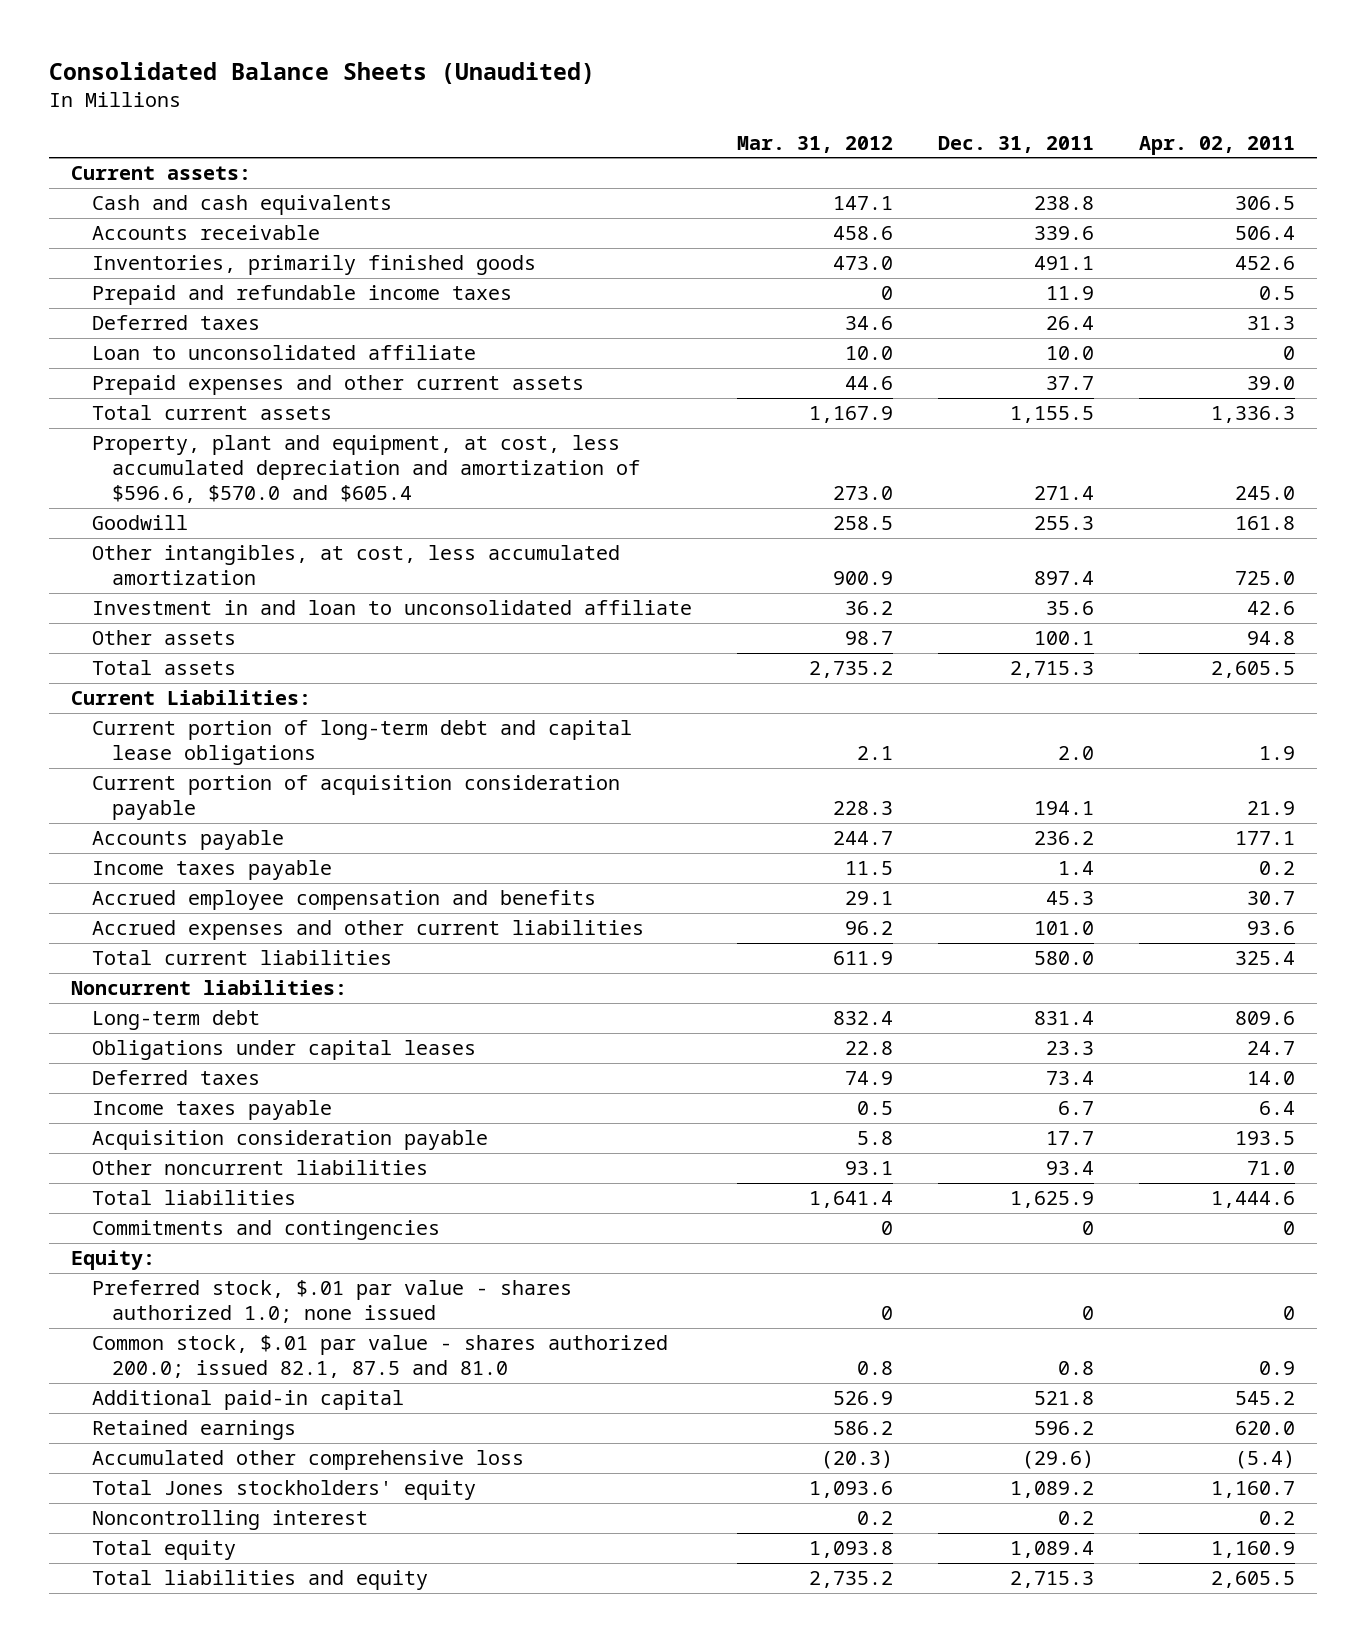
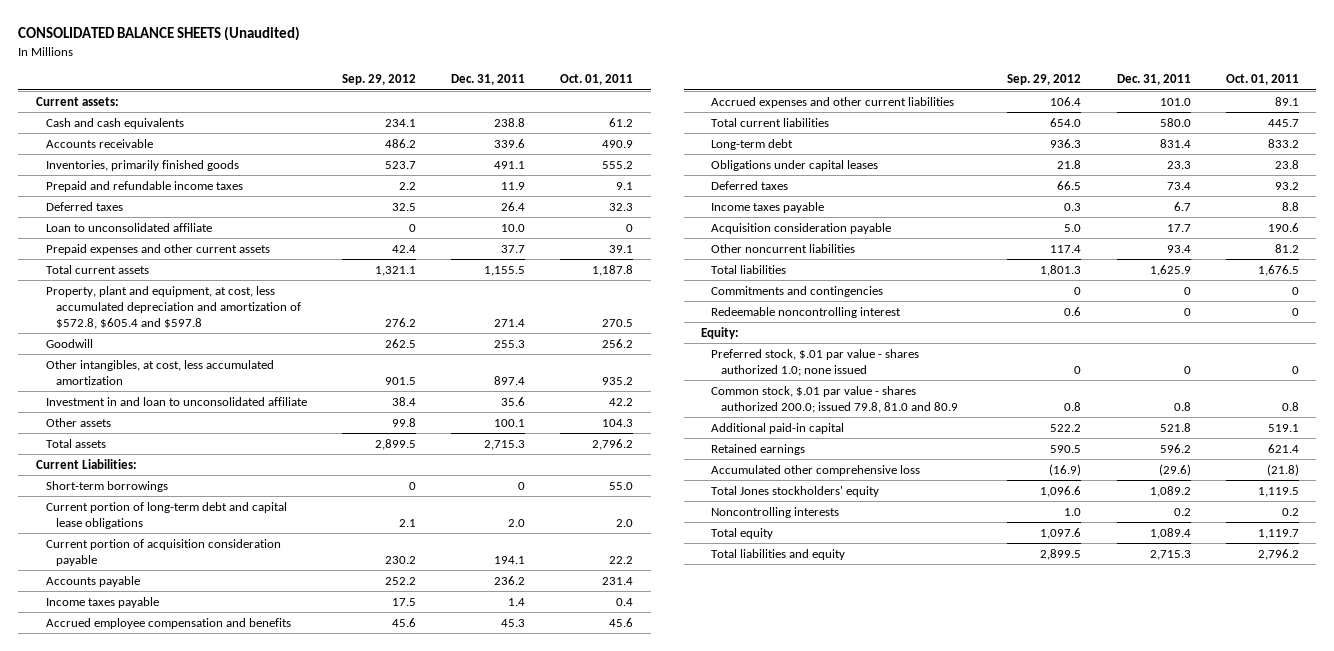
[48,61,595,84] Consolidated Balance Sheets (Unaudited) -> [18,26,301,42] CONSOLIDATED BALANCE SHEETS (Unaudited)
[736,135,893,153] Mar. 31, 2012 -> none
[1138,135,1295,155] Apr. 02, 2011 -> none
none -> [341,74,416,86] Sep. 29, 2012
none -> [560,74,634,86] Oct. 01, 2011
[91,435,641,503] Property, plant and equipment, at cost, less accumulated depreciation and amortization of $596.6, $570.0 and $605.4 -> [45,285,301,330] Property, plant and equipment, at cost, less accumulated depreciation and amortization of $572.8, $605.4 and $597.8
none -> [45,480,168,492] Short-term borrowings
[71,980,348,996] Noncurrent liabilities: -> none
none -> [711,306,902,318] Redeemable noncontrolling interest
[91,1335,668,1379] Common stock, $.01 par value - shares authorized 200.0; issued 82.1, 87.5 and 81.0 -> [711,385,958,413] Common stock, $.01 par value - shares authorized 200.0; issued 79.8, 81.0 and 80.9
[91,1510,368,1531] Noncontrolling interest -> [711,506,840,518] Noncontrolling interests

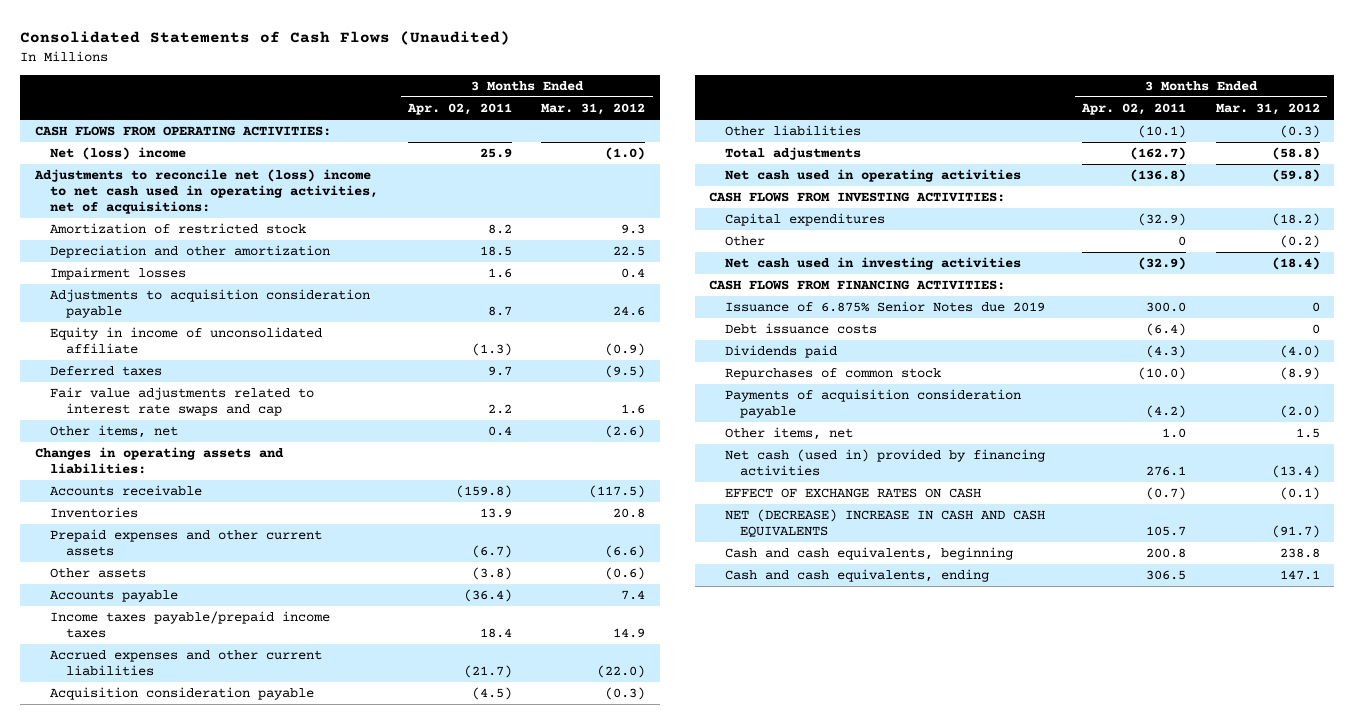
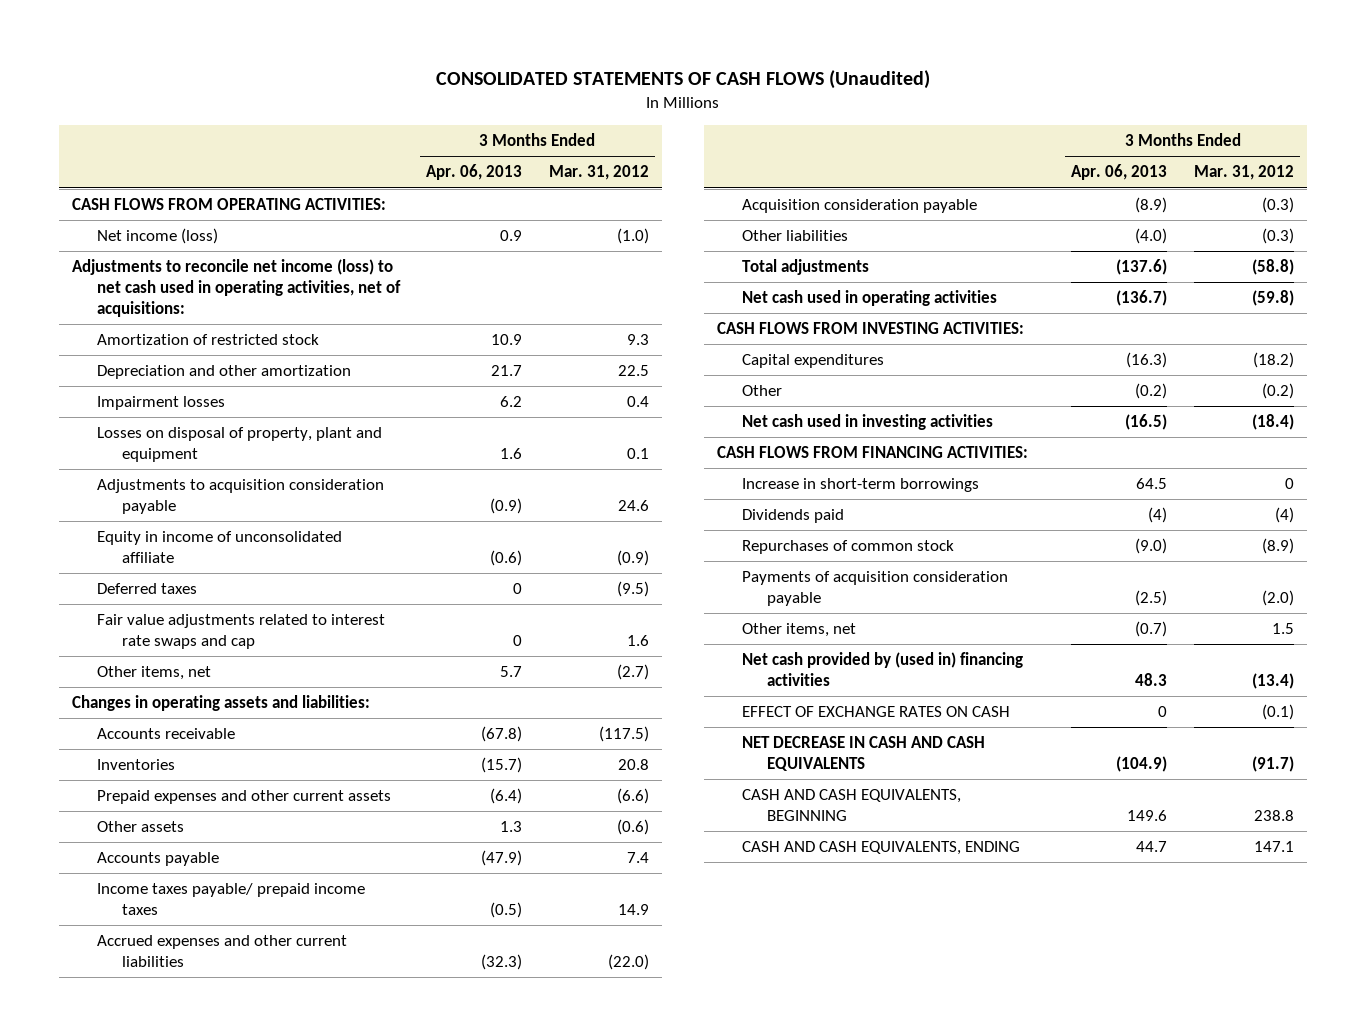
[20,30,511,45] Consolidated Statements of Cash Flows (Unaudited) -> [435,70,930,90] CONSOLIDATED STATEMENTS OF CASH FLOWS (Unaudited)
[406,103,512,116] Apr. 02, 2011 -> none
none -> [426,164,523,181] Apr. 06, 2013
[50,147,187,161] Net (loss) income -> [96,228,218,245] Net income (loss)
[34,169,379,215] Adjustments to reconcile net (loss) income to net cash used in operating activities, net of acquisitions: -> [72,259,401,317] Adjustments to reconcile net income (loss) to net cash used in operating activities, net of acquisitions:
none -> [96,427,382,462] Losses on disposal of property, plant and equipment
[605,425,646,439] (2.6) -> [616,664,649,681] (2.7)
[50,611,331,639] Income taxes payable/prepaid income taxes -> [96,883,365,915] Income taxes payable/ prepaid income taxes
[724,301,1045,313] Issuance of 6.875% Senior Notes due 2019 -> none
[724,323,877,335] Debt issuance costs -> none
none -> [742,478,980,493] Increase in short-term borrowings
[1279,345,1320,359] (4.0) -> [1274,507,1294,524] (4)
[724,449,1045,477] Net cash (used in) provided by financing activities -> [742,652,1024,686] Net cash provided by (used in) financing activities
[724,509,1045,538] NET (DECREASE) INCREASE IN CASH AND CASH EQUIVALENTS -> [742,736,986,771] NET DECREASE IN CASH AND CASH EQUIVALENTS
[724,547,1013,561] Cash and cash equivalents, beginning -> [742,789,962,821] CASH AND CASH EQUIVALENTS, BEGINNING
[724,569,989,583] Cash and cash equivalents, ending -> [742,841,1021,856] CASH AND CASH EQUIVALENTS, ENDING

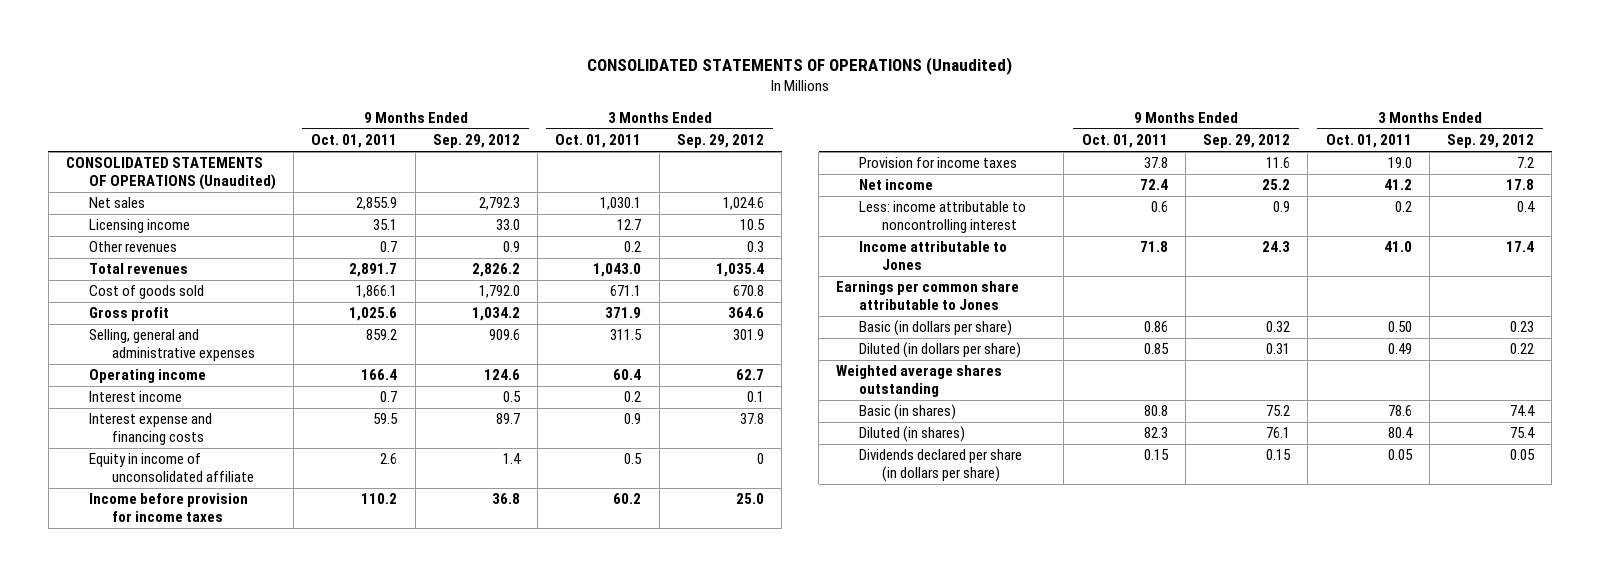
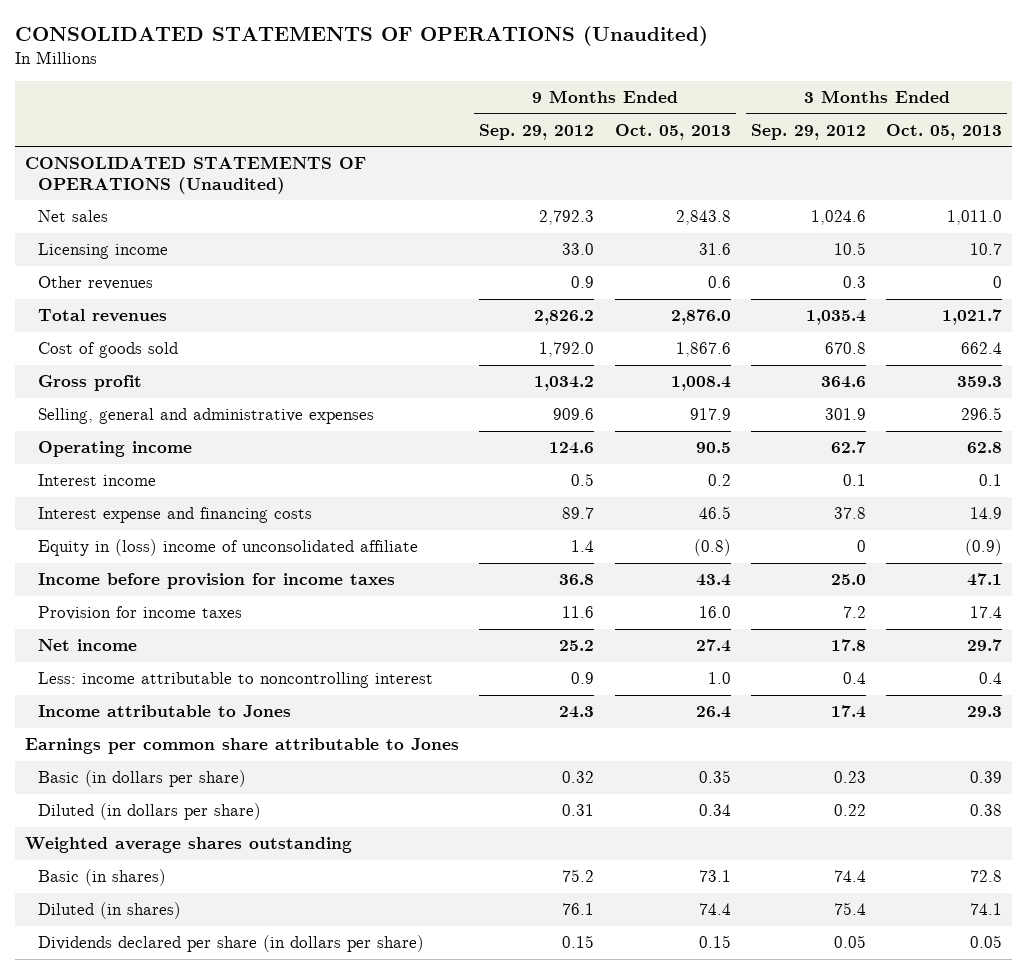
[311,134,398,149] Oct. 01, 2011 -> none
[555,134,642,149] Oct. 01, 2011 -> none
none -> [614,123,731,140] Oct. 05, 2013
none -> [886,123,1003,140] Oct. 05, 2013
[88,453,254,483] Equity in income of unconsolidated affiliate -> [38,539,419,557] Equity in (loss) income of unconsolidated affiliate

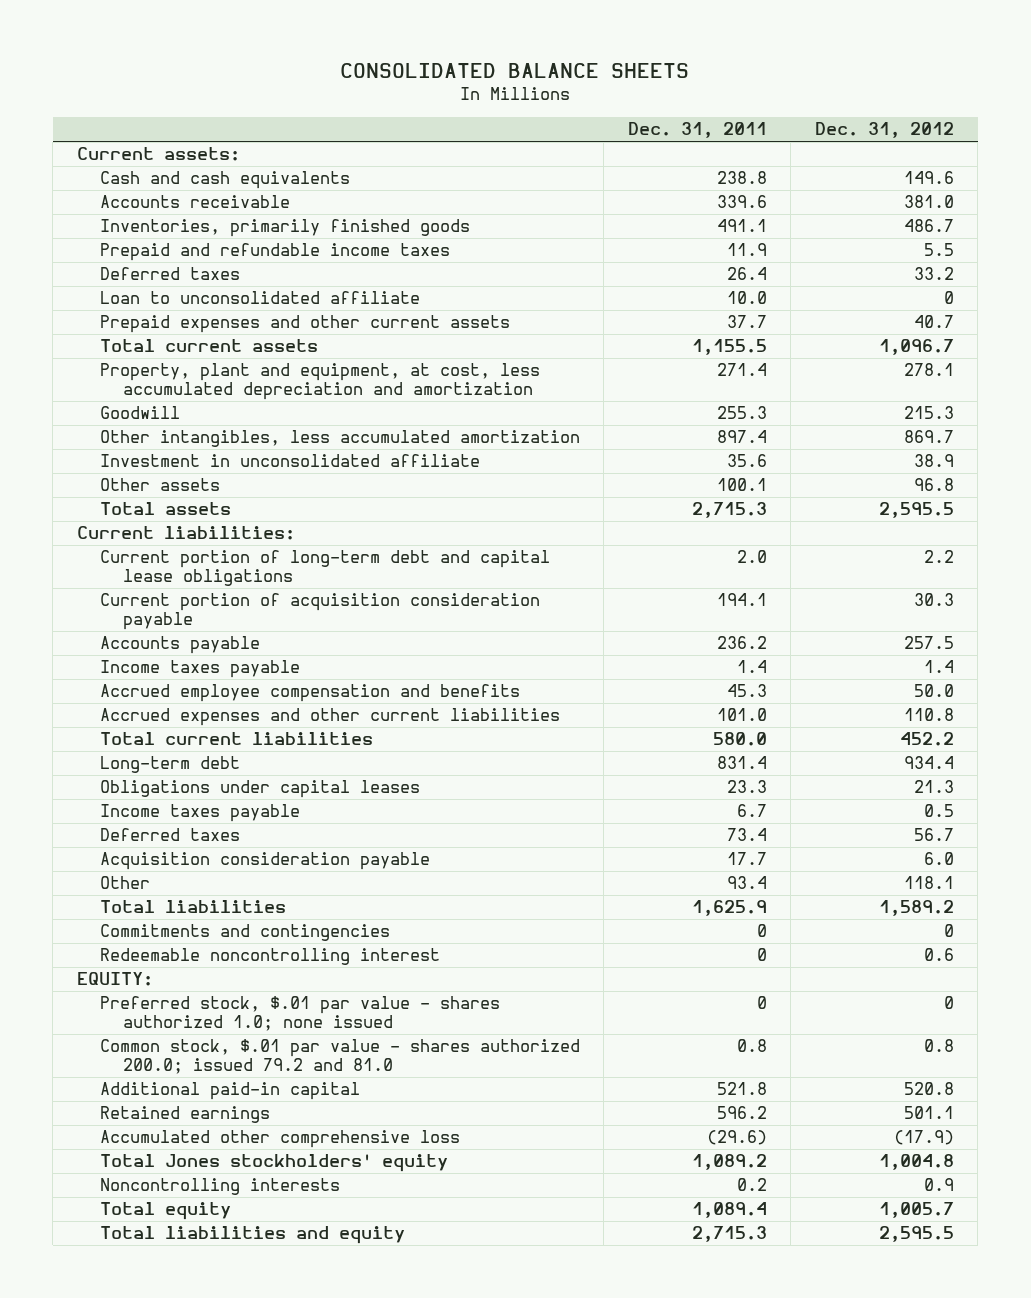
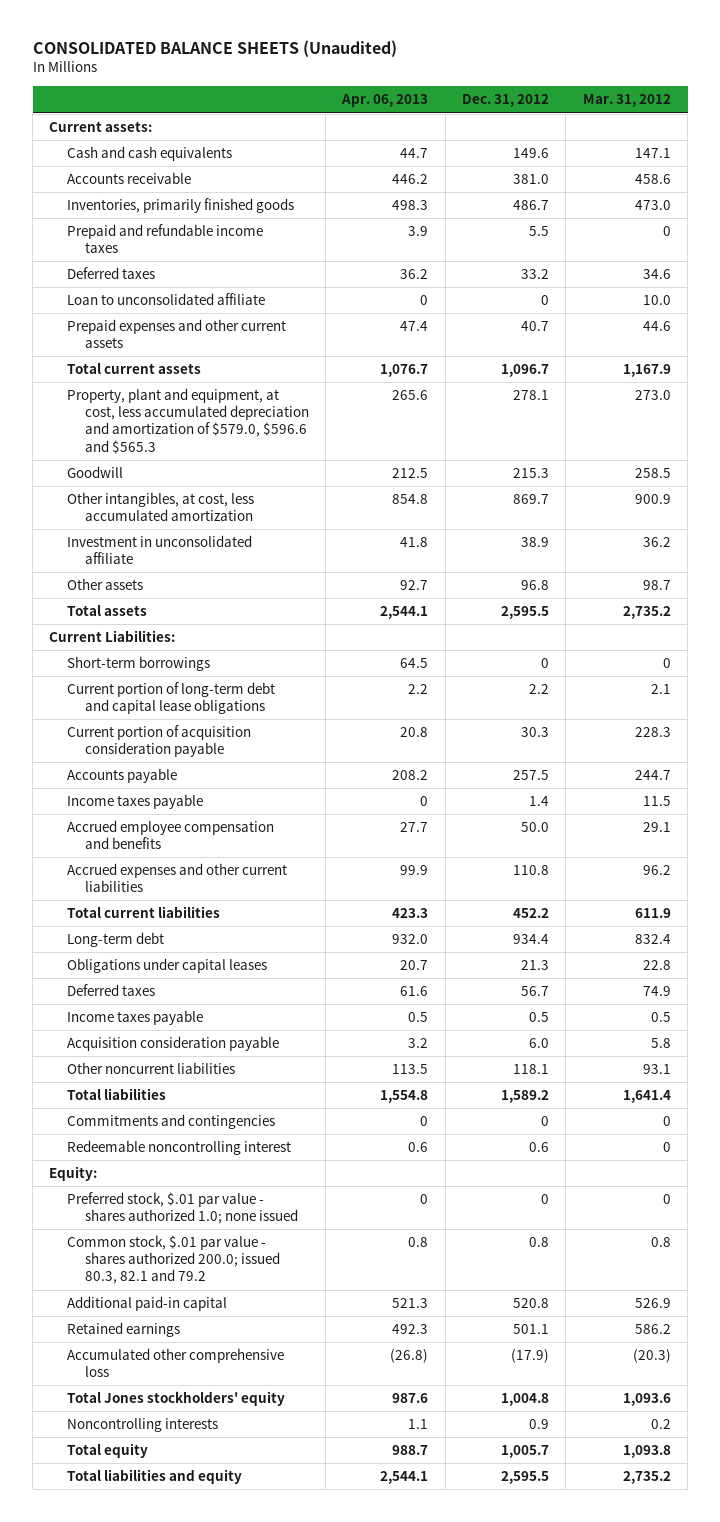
[340,63,690,79] CONSOLIDATED BALANCE SHEETS -> [32,39,397,57] CONSOLIDATED BALANCE SHEETS (Unaudited)
[627,122,767,139] Dec. 31, 2011 -> none
none -> [341,94,429,108] Apr. 06, 2013
none -> [582,94,671,108] Mar. 31, 2012
[99,363,540,401] Property, plant and equipment, at cost, less accumulated depreciation and amortization -> [67,388,309,454] Property, plant and equipment, at cost, less accumulated depreciation and amortization of $579.0, $596.6 and $565.3
[99,430,580,448] Other intangibles, less accumulated amortization -> [67,492,255,522] Other intangibles, at cost, less accumulated amortization
[76,526,295,541] Current liabilities: -> [49,630,176,643] Current Liabilities:
none -> [67,656,211,672] Short-term borrowings
[99,804,300,823] Income taxes payable -> [67,1010,204,1026] Income taxes payable
[99,876,150,890] Other -> [67,1062,236,1075] Other noncurrent liabilities
[76,972,153,987] EQUITY: -> [49,1166,98,1182] Equity:
[99,1039,580,1075] Common stock, $.01 par value - shares authorized 200.0; issued 79.2 and 81.0 -> [67,1235,280,1285] Common stock, $.01 par value - shares authorized 200.0; issued 80.3, 82.1 and 79.2

